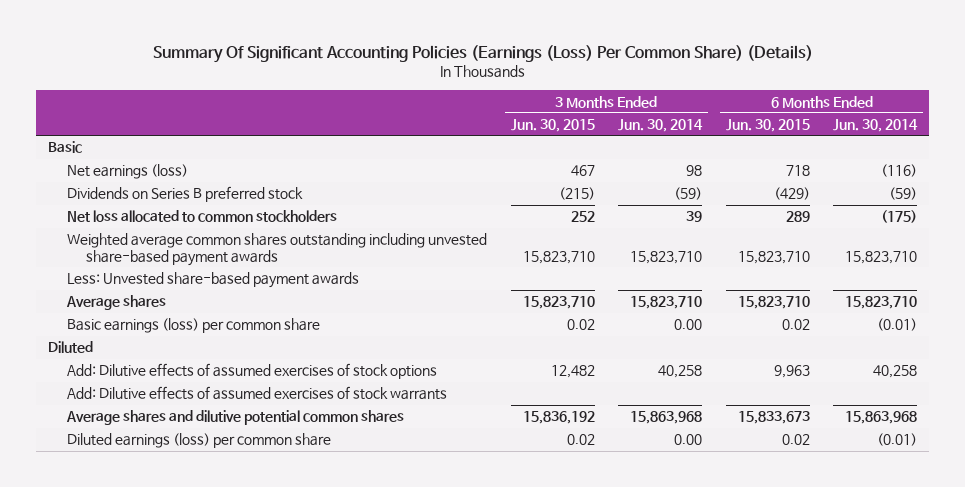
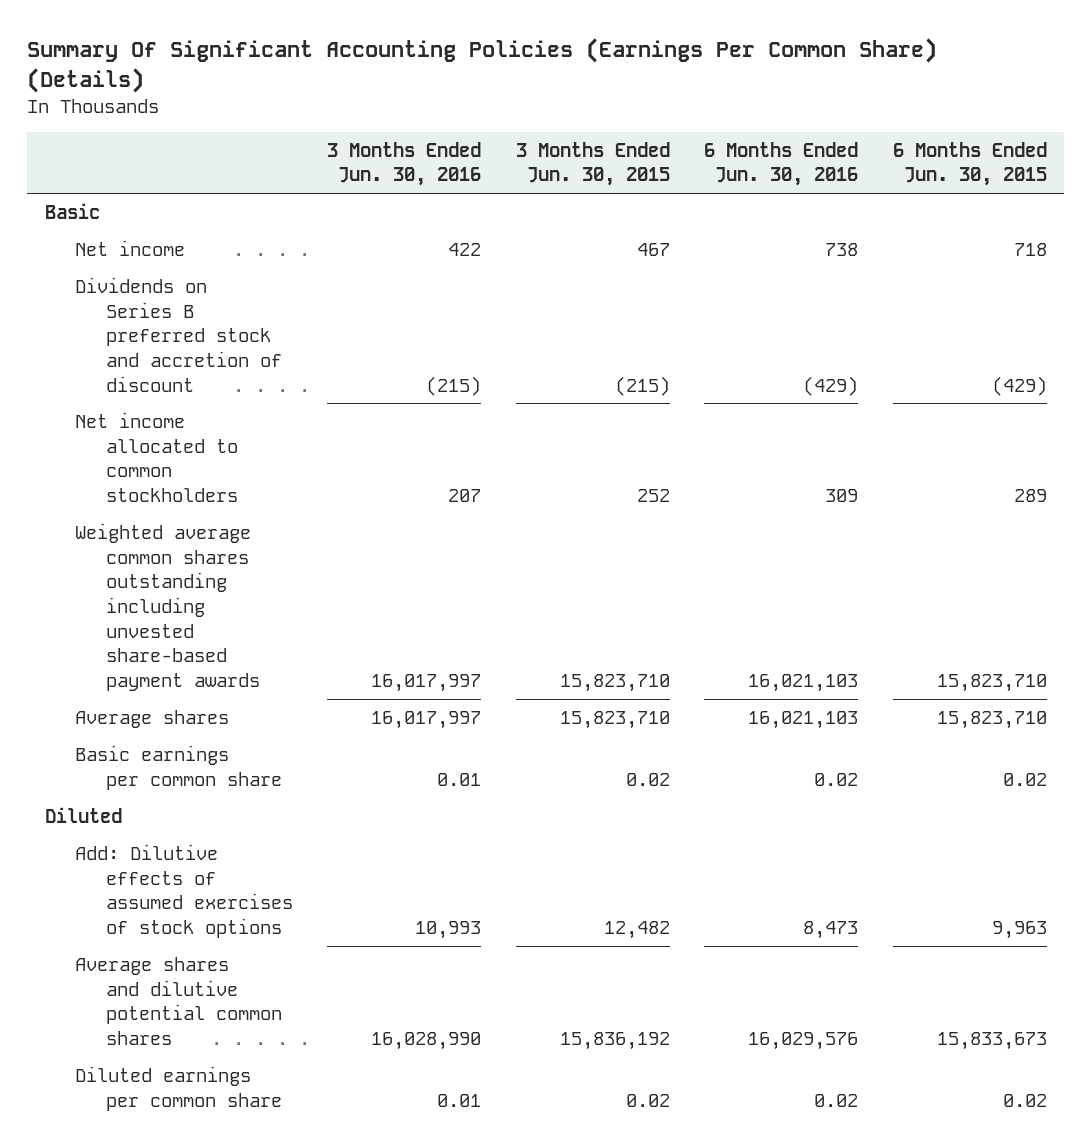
[152,44,813,63] Summary Of Significant Accounting Policies (Earnings (Loss) Per Common Share) (Details) -> [27,38,938,93] Summary Of Significant Accounting Policies (Earnings Per Common Share) (Details)
[618,119,704,133] Jun. 30, 2014 -> none
[833,119,919,133] Jun. 30, 2014 -> none
none -> [327,141,482,187] 3 Months Ended Jun. 30, 2016
none -> [704,141,859,187] 6 Months Ended Jun. 30, 2016
[67,164,189,180] Net earnings (loss) -> [75,240,186,257] Net income
[67,186,304,203] Dividends on Series B preferred stock -> [75,277,282,392] Dividends on Series B preferred stock and accretion of discount
[67,210,338,223] Net loss allocated to common stockholders -> [75,412,238,503] Net income allocated to common stockholders
[67,272,360,289] Less: Unvested share-based payment awards -> none
[67,318,321,334] Basic earnings (loss) per common share -> [75,745,282,790] Basic earnings per common share
[67,386,448,401] Add: Dilutive effects of assumed exercises of stock warrants -> none
[67,433,332,449] Diluted earnings (loss) per common share -> [75,1066,282,1111] Diluted earnings per common share

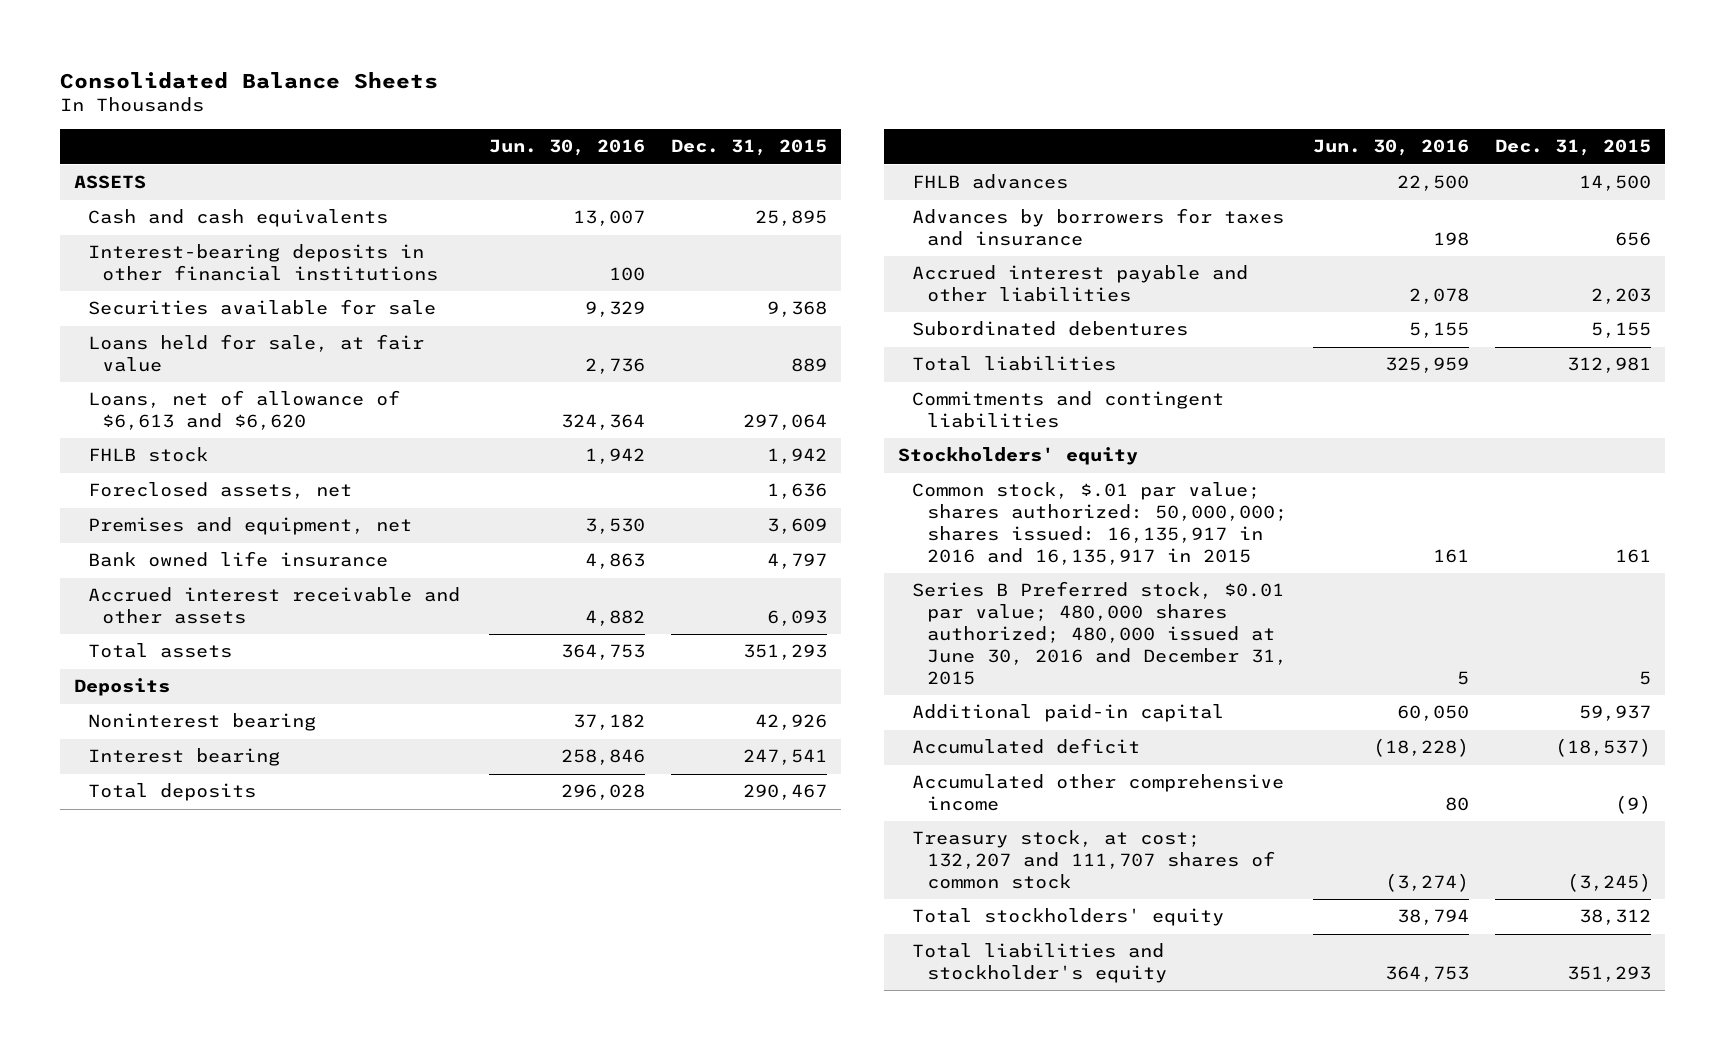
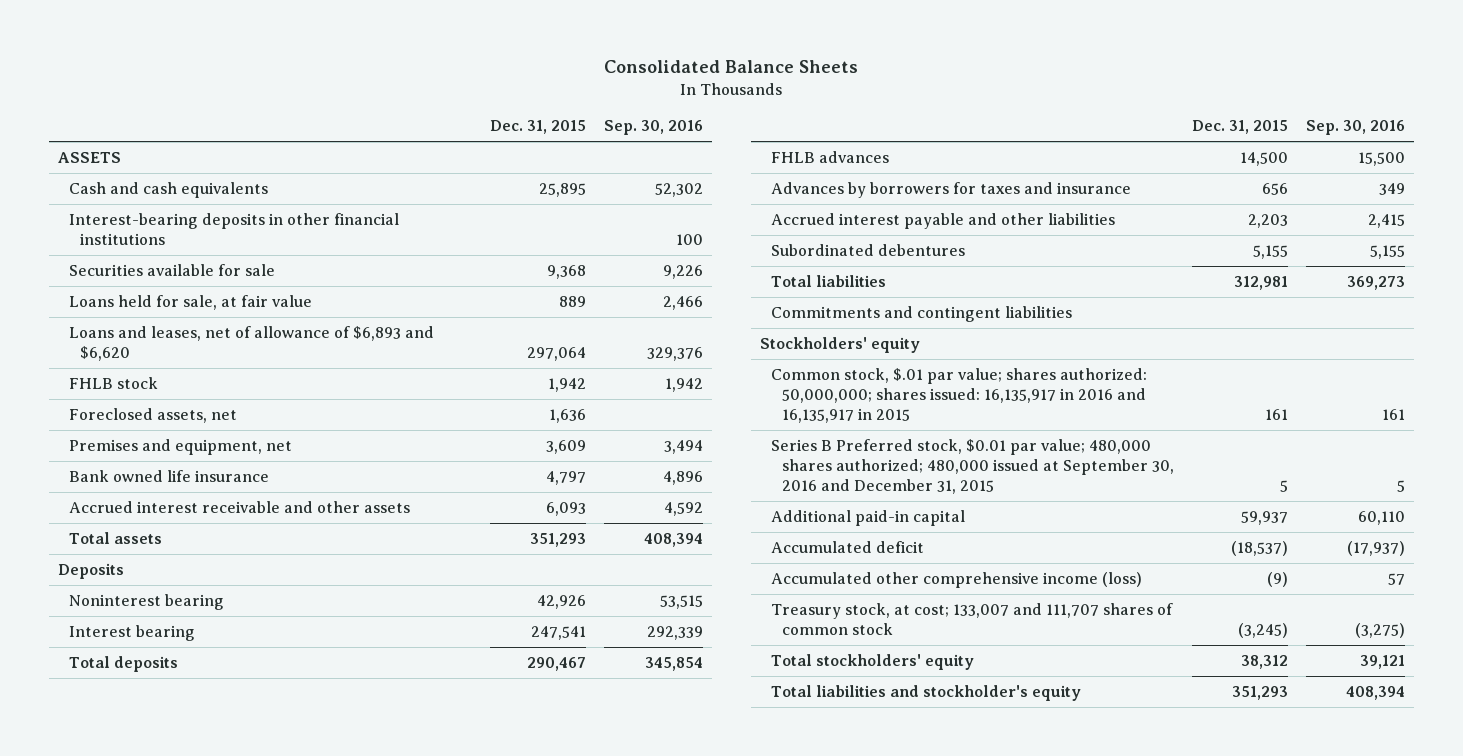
[488,139,645,157] Jun. 30, 2016 -> none
none -> [603,120,703,136] Sep. 30, 2016
[88,390,401,431] Loans, net of allowance of $6,613 and $6,620 -> [68,325,434,361] Loans and leases, net of allowance of $6,893 and $6,620
[912,581,1287,685] Series B Preferred stock, $0.01 par value; 480,000 shares authorized; 480,000 issued at June 30, 2016 and December 31, 2015 -> [771,438,1175,495] Series B Preferred stock, $0.01 par value; 480,000 shares authorized; 480,000 issued at September 30, 2016 and December 31, 2015
[912,774,1285,812] Accumulated other comprehensive income -> [771,571,1143,588] Accumulated other comprehensive income (loss)
[912,830,1275,890] Treasury stock, at cost; 132,207 and 111,707 shares of common stock -> [771,602,1174,635] Treasury stock, at cost; 133,007 and 111,707 shares of common stock

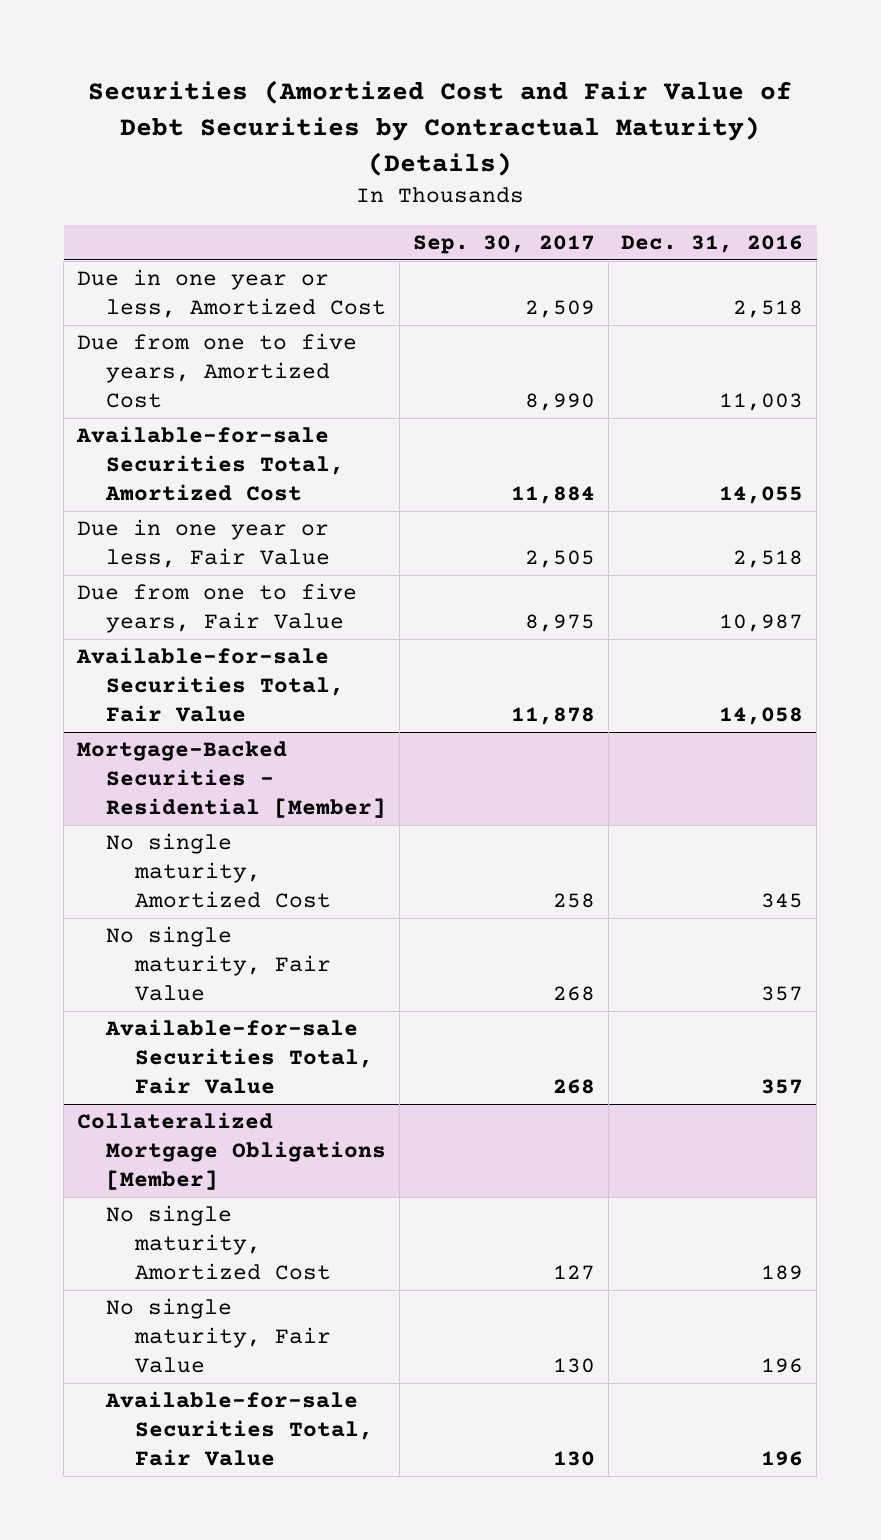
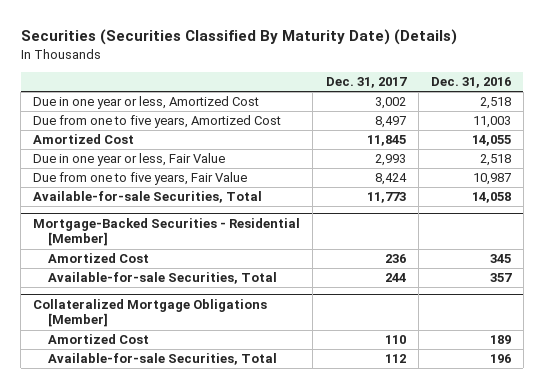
[88,80,793,176] Securities (Amortized Cost and Fair Value of Debt Securities by Contractual Maturity) (Details) -> [20,29,457,46] Securities (Securities Classified By Maturity Date) (Details)
[412,234,595,254] Sep. 30, 2017 -> none
none -> [325,77,407,89] Dec. 31, 2017
[76,426,344,502] Available-for-sale Securities Total, Amortized Cost -> [33,134,135,145] Amortized Cost
[76,647,344,723] Available-for-sale Securities Total, Fair Value -> [33,191,263,204] Available-for-sale Securities, Total
[105,926,331,1002] No single maturity, Fair Value -> none
[105,833,331,909] No single maturity, Amortized Cost -> [47,253,149,264] Amortized Cost
[104,1019,373,1095] Available-for-sale Securities Total, Fair Value -> [47,272,277,285] Available-for-sale Securities, Total
[105,1298,331,1374] No single maturity, Fair Value -> none
[105,1205,331,1281] No single maturity, Amortized Cost -> [47,334,149,345] Amortized Cost
[104,1391,373,1467] Available-for-sale Securities Total, Fair Value -> [47,353,277,366] Available-for-sale Securities, Total

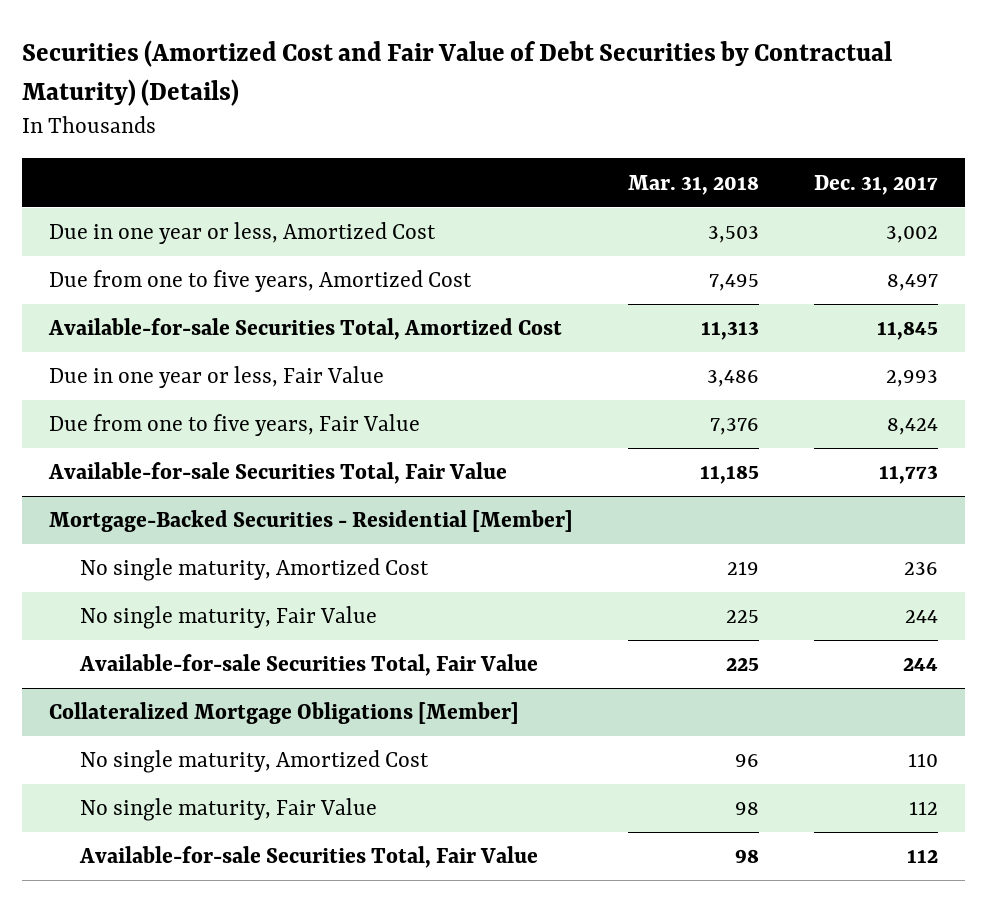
[20,29,457,46] Securities (Securities Classified By Maturity Date) (Details) -> [21,39,892,106] Securities (Amortized Cost and Fair Value of Debt Securities by Contractual Maturity) (Details)
[430,77,511,89] Dec. 31, 2016 -> none
none -> [628,174,760,195] Mar. 31, 2018
[33,134,135,145] Amortized Cost -> [48,318,563,341] Available-for-sale Securities Total, Amortized Cost
[33,191,263,204] Available-for-sale Securities, Total -> [48,462,508,485] Available-for-sale Securities Total, Fair Value
[47,253,149,264] Amortized Cost -> [79,558,429,582] No single maturity, Amortized Cost
none -> [79,606,377,630] No single maturity, Fair Value
[47,272,277,285] Available-for-sale Securities, Total -> [78,654,538,677] Available-for-sale Securities Total, Fair Value
[47,334,149,345] Amortized Cost -> none
none -> [79,750,429,774] No single maturity, Amortized Cost
none -> [79,798,377,822] No single maturity, Fair Value
[47,353,277,366] Available-for-sale Securities, Total -> [78,846,538,869] Available-for-sale Securities Total, Fair Value

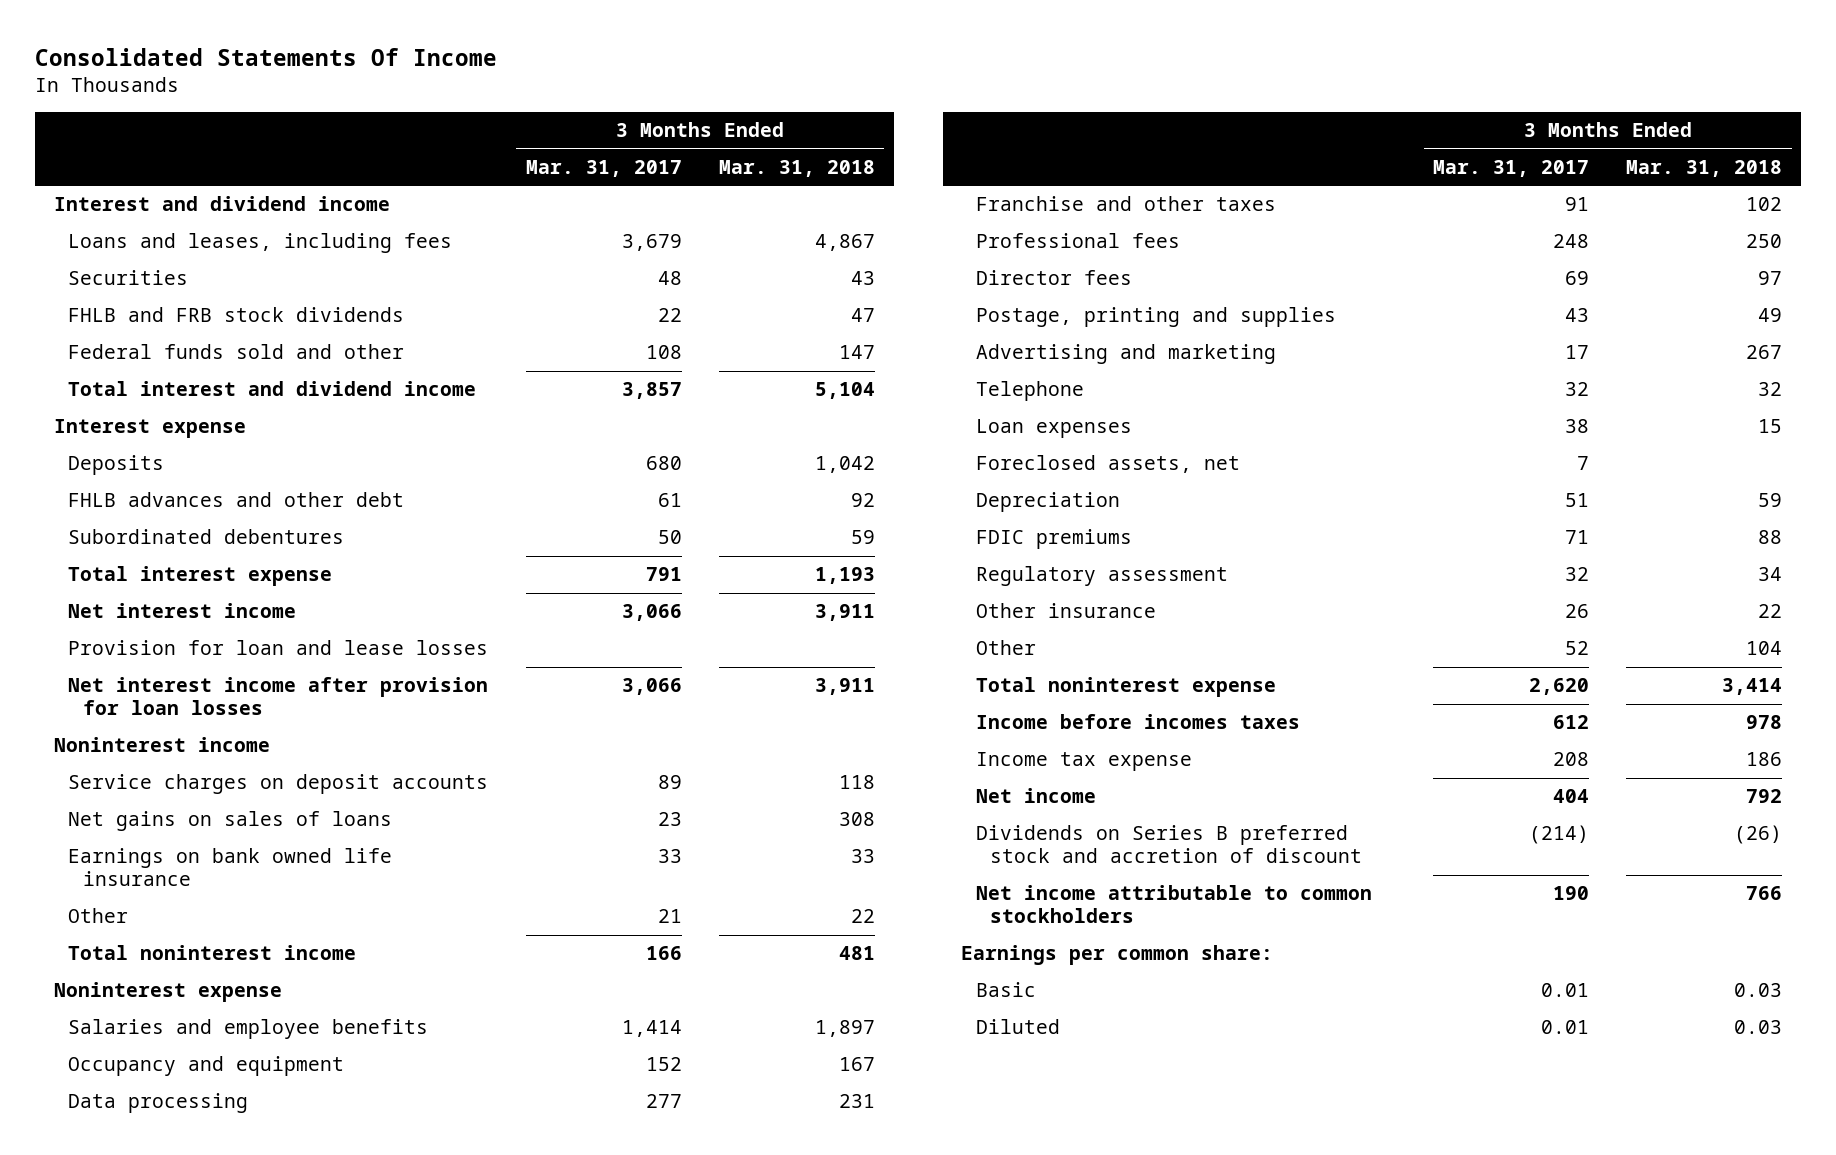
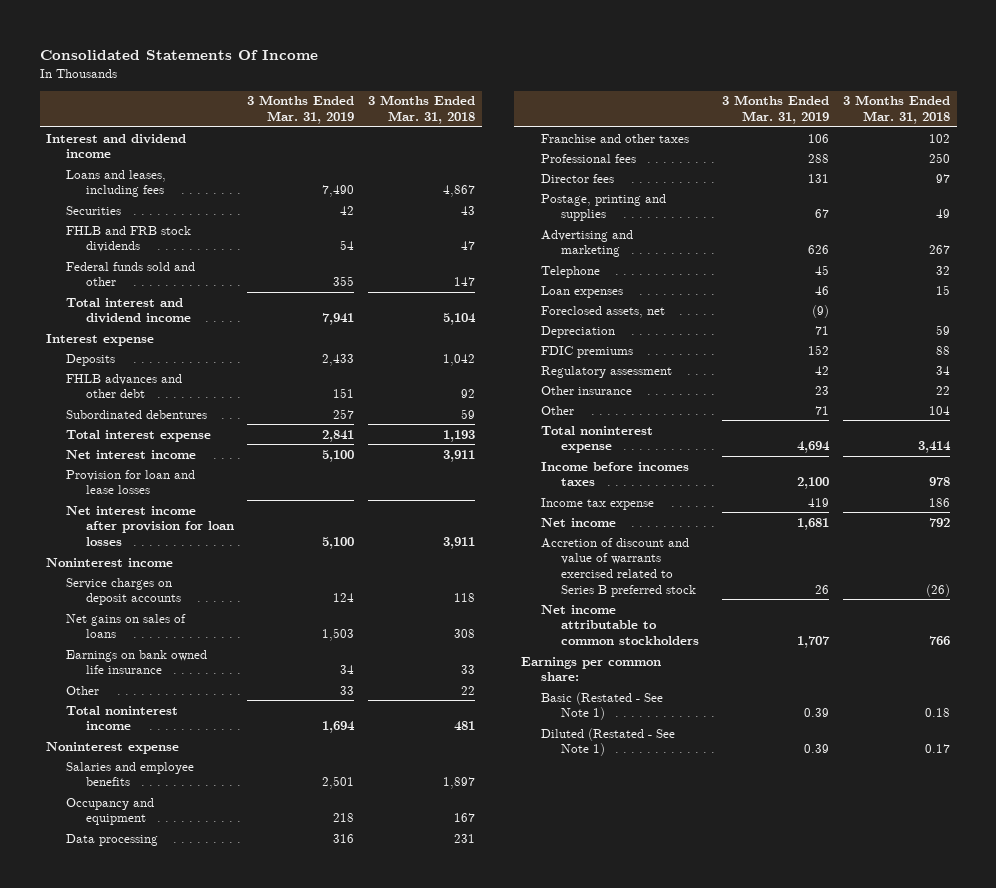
[525,159,682,177] Mar. 31, 2017 -> none
none -> [247,95,355,124] 3 Months Ended Mar. 31, 2019
[975,825,1363,864] Dividends on Series B preferred stock and accretion of discount -> [540,537,696,597] Accretion of discount and value of warrants exercised related to Series B preferred stock
[975,982,1036,998] Basic -> [540,691,663,721] Basic (Restated - See Note 1)
[1734,983,1783,998] 0.03 -> [924,708,950,718] 0.18
[975,1019,1060,1035] Diluted -> [540,727,675,757] Diluted (Restated - See Note 1)
[1734,1020,1783,1035] 0.03 -> [924,744,950,754] 0.17

